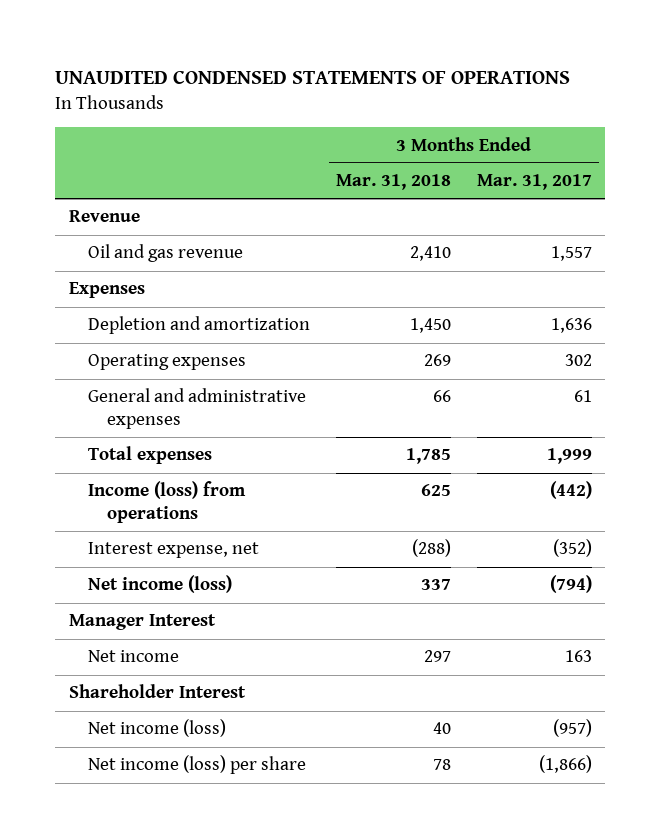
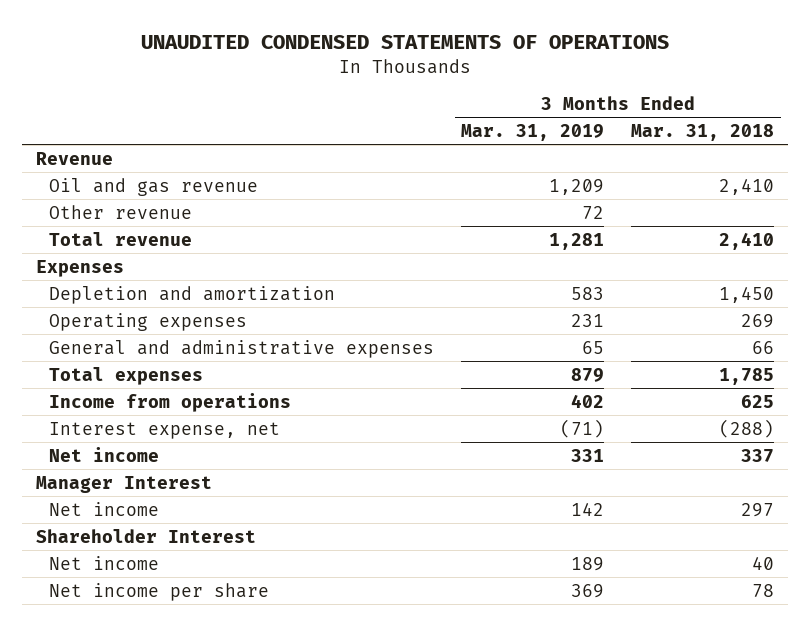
[477,174,593,191] Mar. 31, 2017 -> none
none -> [461,124,605,142] Mar. 31, 2019
none -> [49,204,193,219] Other revenue
none -> [49,231,193,246] Total revenue
[87,481,246,524] Income (loss) from operations -> [49,392,292,412] Income from operations
[87,575,232,594] Net income (loss) -> [49,446,160,462] Net income
[87,719,226,738] Net income (loss) -> [49,555,160,570] Net income
[87,755,306,775] Net income (loss) per share -> [49,582,270,601] Net income per share

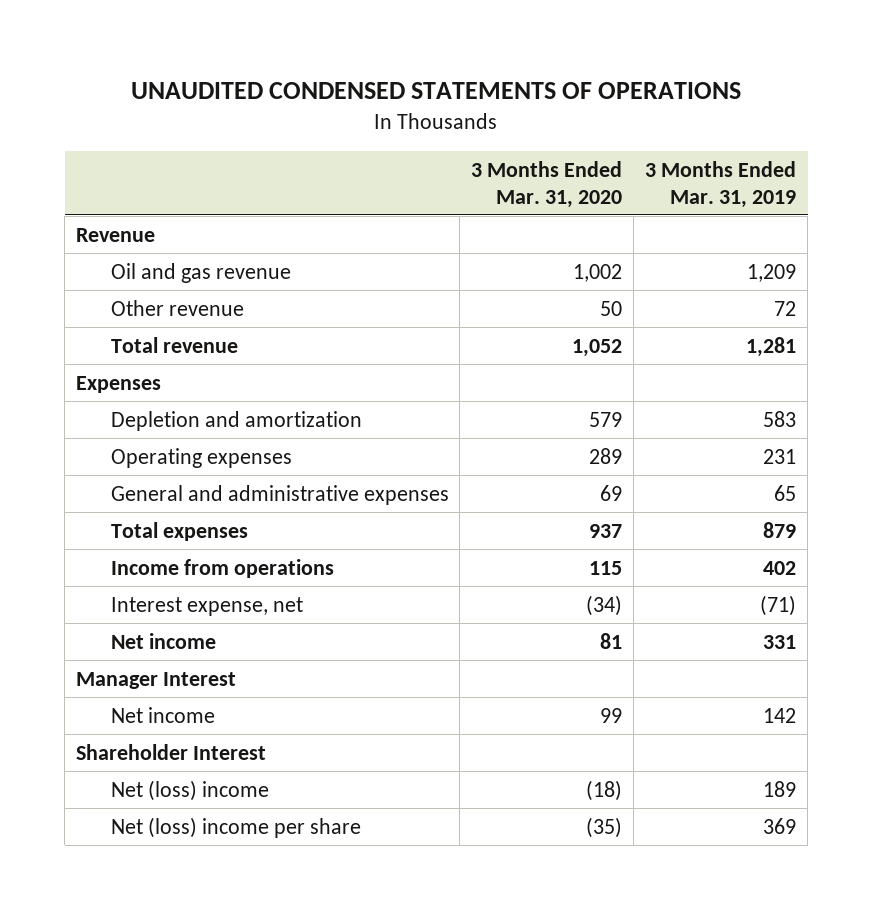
[631,124,775,142] Mar. 31, 2018 -> none
none -> [471,160,623,208] 3 Months Ended Mar. 31, 2020
[49,555,160,570] Net income -> [110,779,269,801] Net (loss) income
[49,582,270,601] Net income per share -> [110,816,361,838] Net (loss) income per share

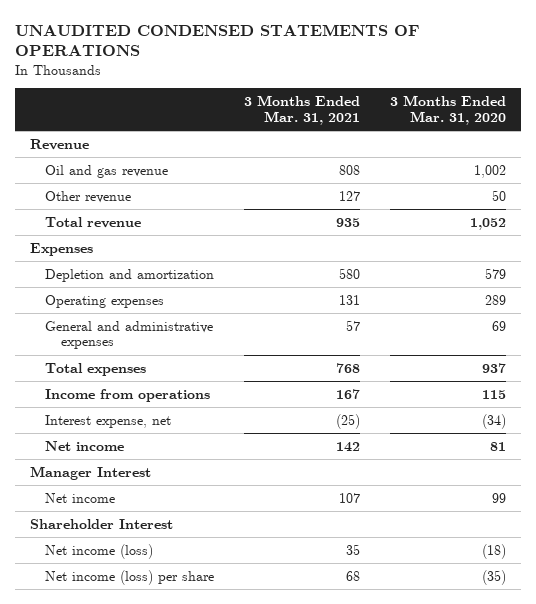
[645,160,797,208] 3 Months Ended Mar. 31, 2019 -> none
none -> [244,94,361,125] 3 Months Ended Mar. 31, 2021
[110,779,269,801] Net (loss) income -> [45,543,154,559] Net income (loss)
[110,816,361,838] Net (loss) income per share -> [45,569,215,585] Net income (loss) per share

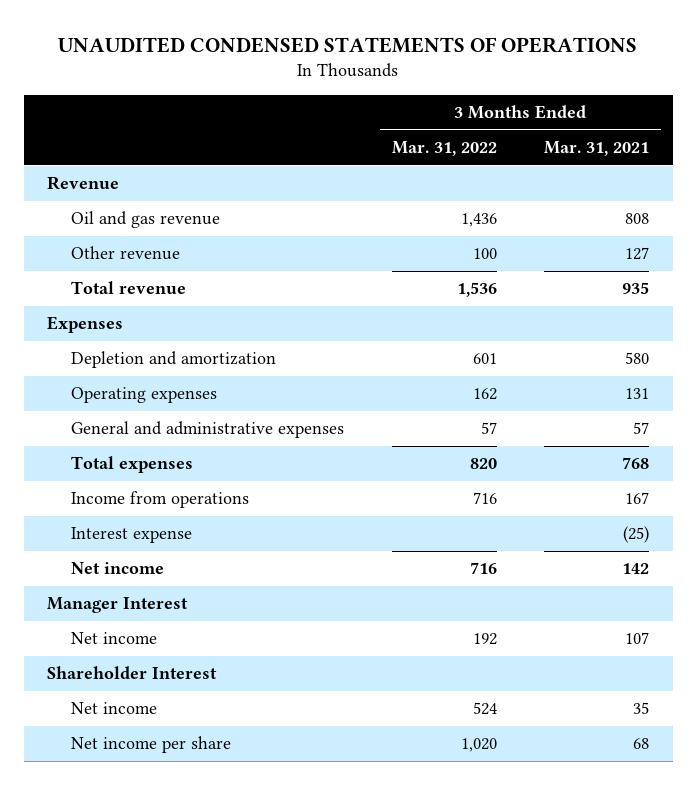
[390,94,507,125] 3 Months Ended Mar. 31, 2020 -> none
none -> [391,141,497,157] Mar. 31, 2022
[45,414,172,428] Interest expense, net -> [71,527,193,544] Interest expense
[45,543,154,559] Net income (loss) -> [71,702,158,715] Net income
[45,569,215,585] Net income (loss) per share -> [71,736,232,754] Net income per share

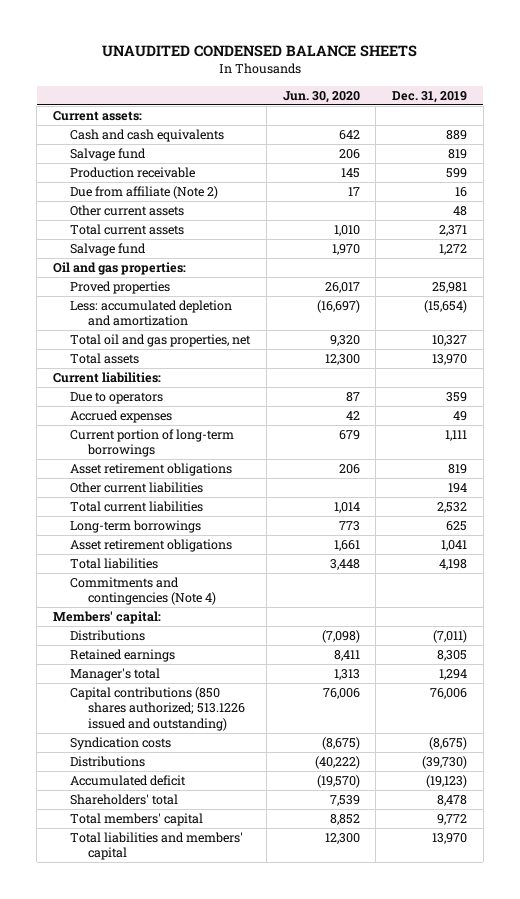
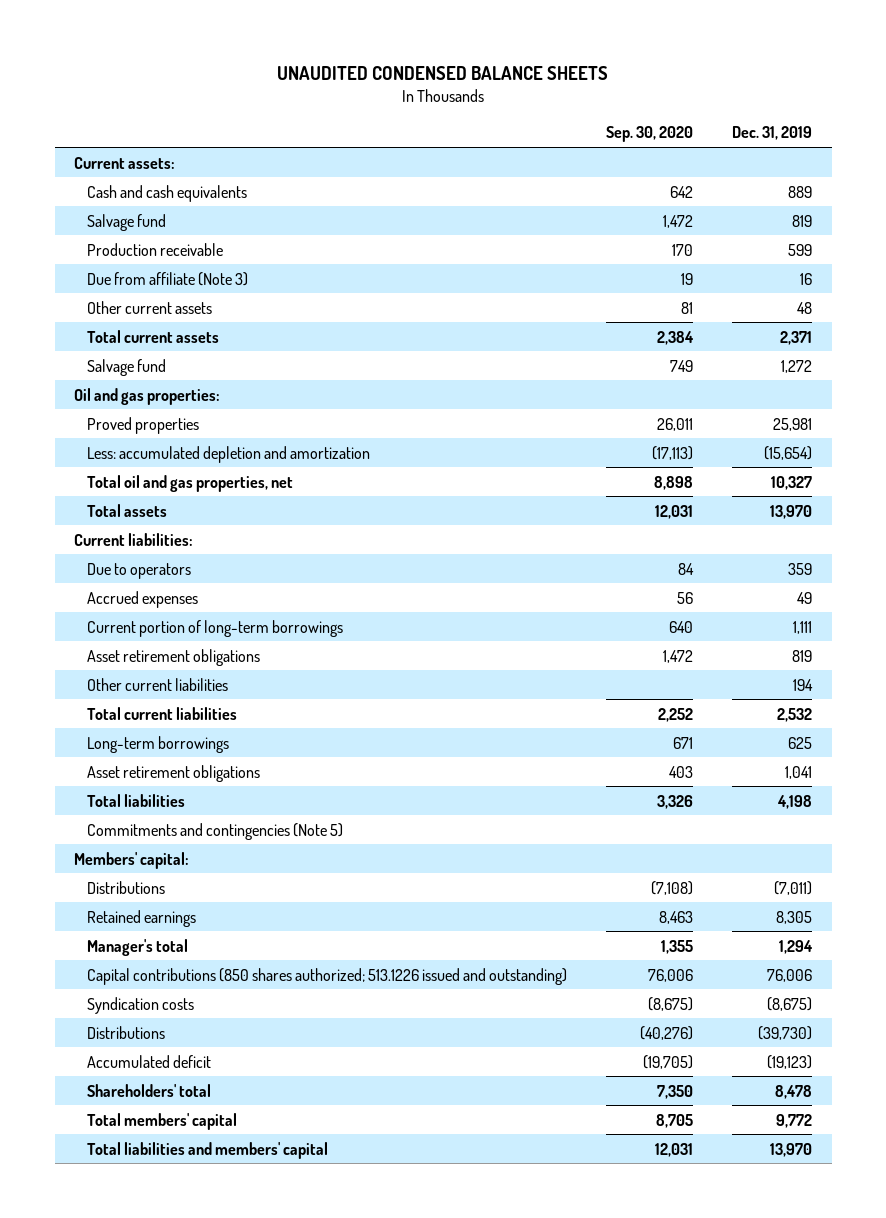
[282,90,360,103] Jun. 30, 2020 -> none
none -> [606,126,694,143] Sep. 30, 2020
[70,186,219,200] Due from affiliate (Note 2) -> [87,271,249,286] Due from affiliate (Note 3)
[70,577,216,606] Commitments and contingencies (Note 4) -> [87,822,344,840] Commitments and contingencies (Note 5)

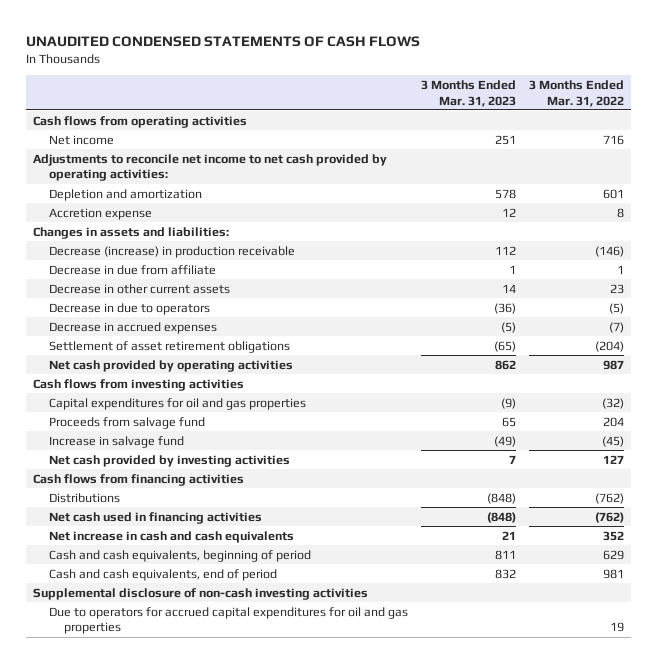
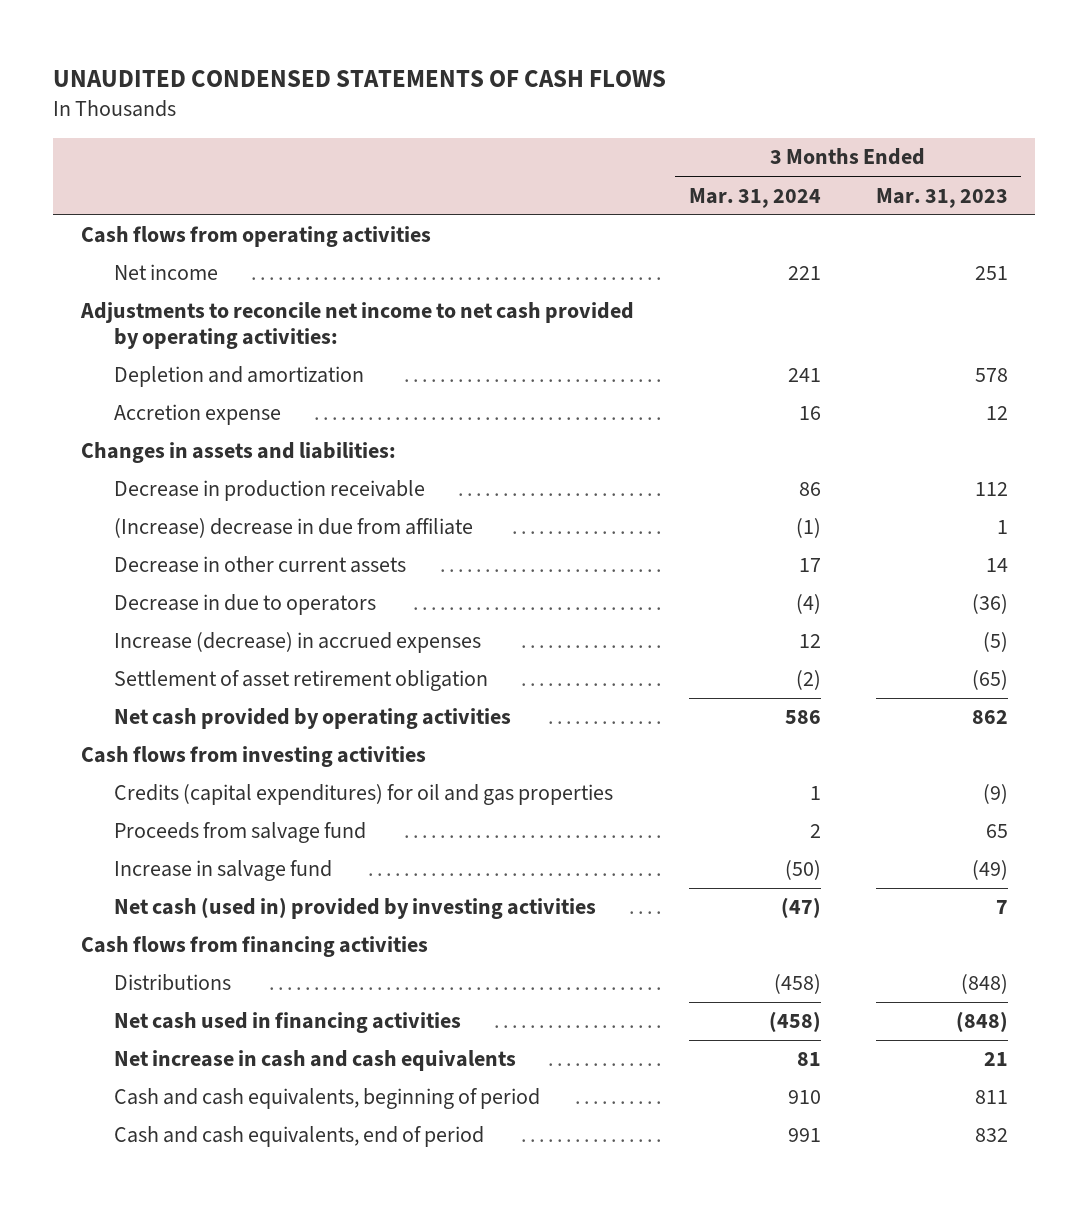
[529,79,625,107] 3 Months Ended Mar. 31, 2022 -> none
none -> [688,187,821,208] Mar. 31, 2024
[48,245,295,258] Decrease (increase) in production receivable -> [114,480,426,502] Decrease in production receivable
[48,264,216,275] Decrease in due from affiliate -> [114,518,474,539] (Increase) decrease in due from affiliate
[48,321,217,334] Decrease in accrued expenses -> [114,632,482,654] Increase (decrease) in accrued expenses
[48,340,290,353] Settlement of asset retirement obligations -> [114,670,489,692] Settlement of asset retirement obligation
[48,397,306,410] Capital expenditures for oil and gas properties -> [114,784,614,806] Credits (capital expenditures) for oil and gas properties
[48,454,290,467] Net cash provided by investing activities -> [114,897,597,920] Net cash (used in) provided by investing activities
[32,587,368,600] Supplemental disclosure of non-cash investing activities -> none
[48,606,408,635] Due to operators for accrued capital expenditures for oil and gas properties -> none

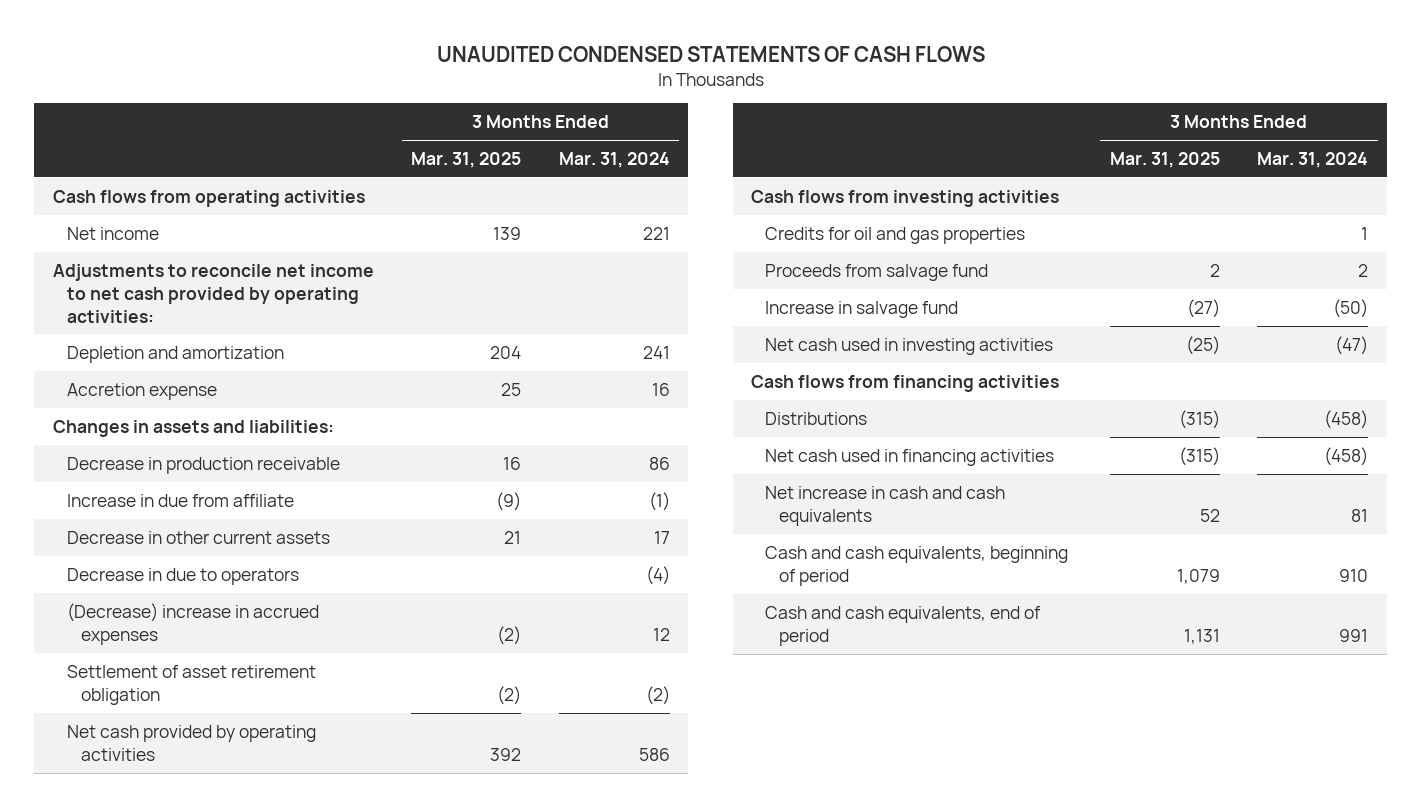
[875,187,1008,208] Mar. 31, 2023 -> none
none -> [411,151,522,168] Mar. 31, 2025
[114,518,474,539] (Increase) decrease in due from affiliate -> [66,493,294,507] Increase in due from affiliate
[114,632,482,654] Increase (decrease) in accrued expenses -> [66,602,319,645] (Decrease) increase in accrued expenses
[114,784,614,806] Credits (capital expenditures) for oil and gas properties -> [765,226,1026,244] Credits for oil and gas properties
[114,897,597,920] Net cash (used in) provided by investing activities -> [765,337,1054,355] Net cash used in investing activities

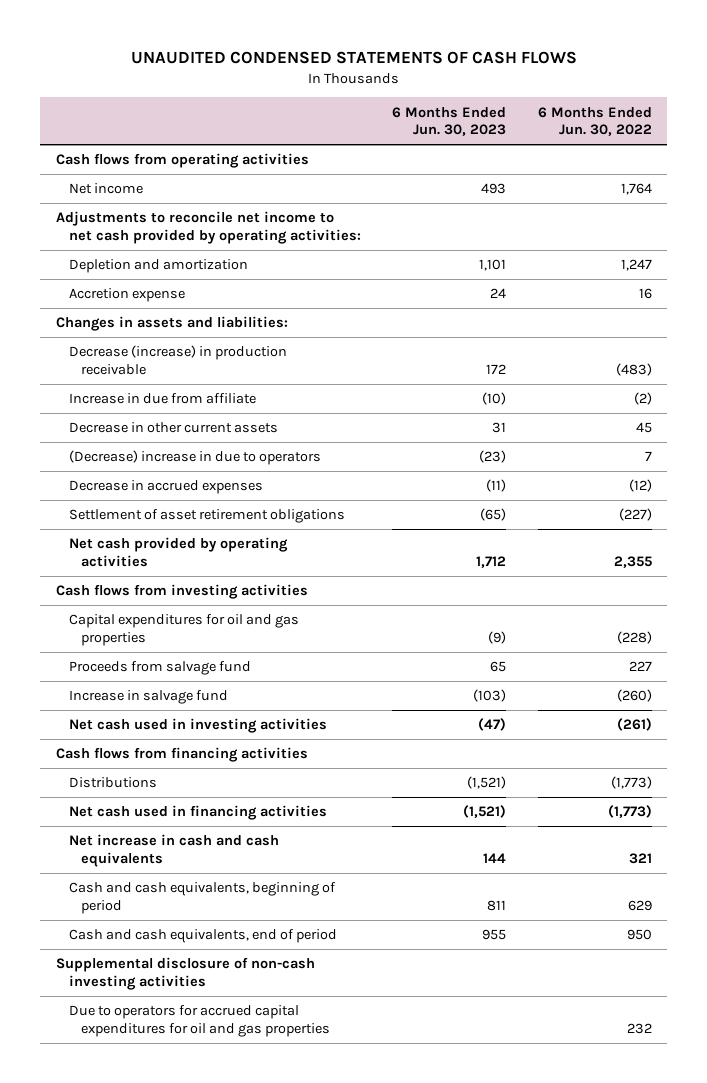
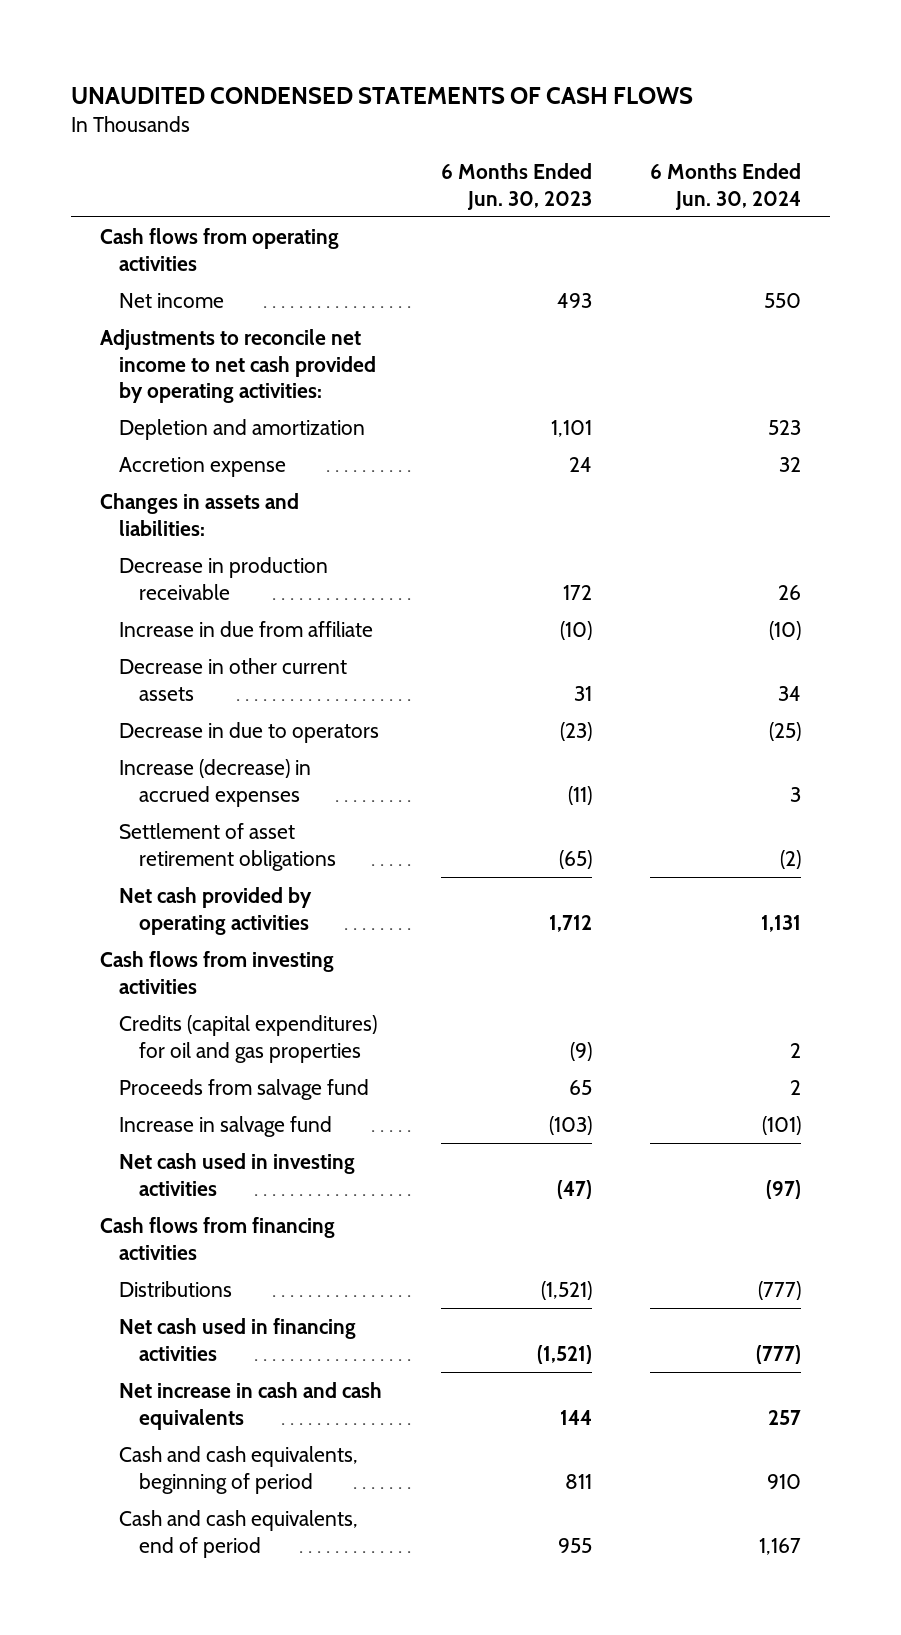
[537,106,652,137] 6 Months Ended Jun. 30, 2022 -> none
none -> [649,163,801,210] 6 Months Ended Jun. 30, 2024
[68,345,287,375] Decrease (increase) in production receivable -> [119,556,329,600] Decrease in production receivable
[68,450,321,466] (Decrease) increase in due to operators -> [119,721,380,743] Decrease in due to operators
[68,480,263,495] Decrease in accrued expenses -> [119,758,312,807] Increase (decrease) in accrued expenses
[68,614,299,646] Capital expenditures for oil and gas properties -> [119,1014,378,1063] Credits (capital expenditures) for oil and gas properties
[55,957,315,990] Supplemental disclosure of non-cash investing activities -> none
[68,1005,331,1037] Due to operators for accrued capital expenditures for oil and gas properties -> none

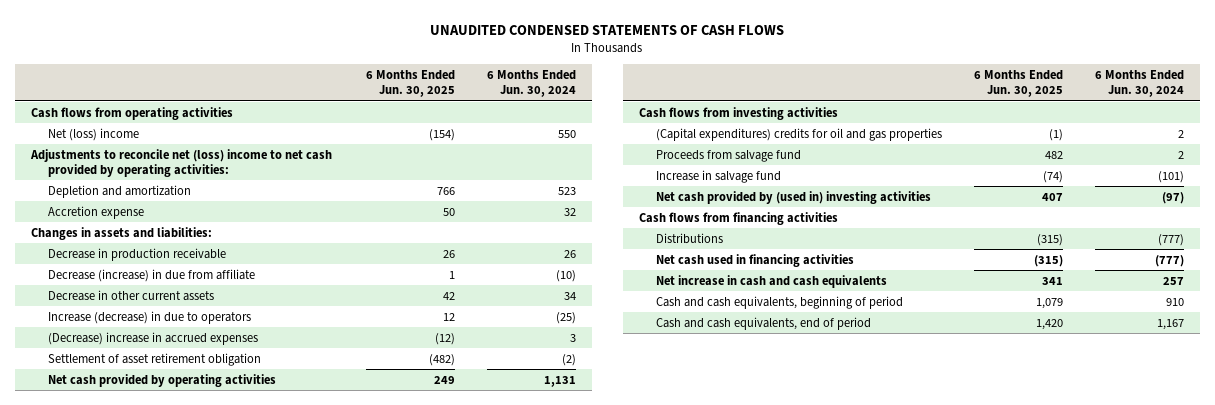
[440,163,592,210] 6 Months Ended Jun. 30, 2023 -> none
none -> [365,70,455,98] 6 Months Ended Jun. 30, 2025
[119,292,225,308] Net income -> [47,127,139,141] Net (loss) income
[100,328,377,404] Adjustments to reconcile net income to net cash provided by operating activities: -> [30,148,333,177] Adjustments to reconcile net (loss) income to net cash provided by operating activities:
[119,620,374,637] Increase in due from affiliate -> [47,268,255,282] Decrease (increase) in due from affiliate
[119,721,380,743] Decrease in due to operators -> [47,310,251,324] Increase (decrease) in due to operators
[119,758,312,807] Increase (decrease) in accrued expenses -> [47,331,258,345] (Decrease) increase in accrued expenses
[119,822,336,871] Settlement of asset retirement obligations -> [47,352,261,366] Settlement of asset retirement obligation
[119,1014,378,1063] Credits (capital expenditures) for oil and gas properties -> [656,127,943,141] (Capital expenditures) credits for oil and gas properties
[119,1152,356,1196] Net cash used in investing activities -> [656,190,932,204] Net cash provided by (used in) investing activities

